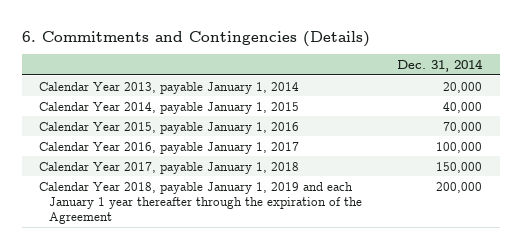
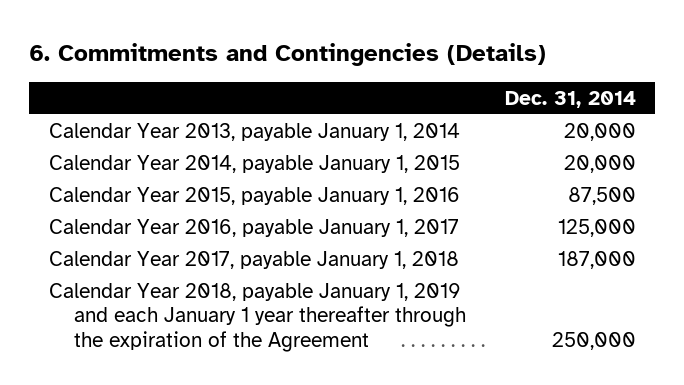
[443,101,483,113] 40,000 -> [563,154,636,173] 20,000
[443,121,483,133] 70,000 -> [567,186,636,205] 87,500
[436,141,483,153] 100,000 -> [557,218,636,237] 125,000
[436,161,483,173] 150,000 -> [557,250,636,269] 187,000
[436,181,483,193] 200,000 -> [551,331,636,350] 250,000

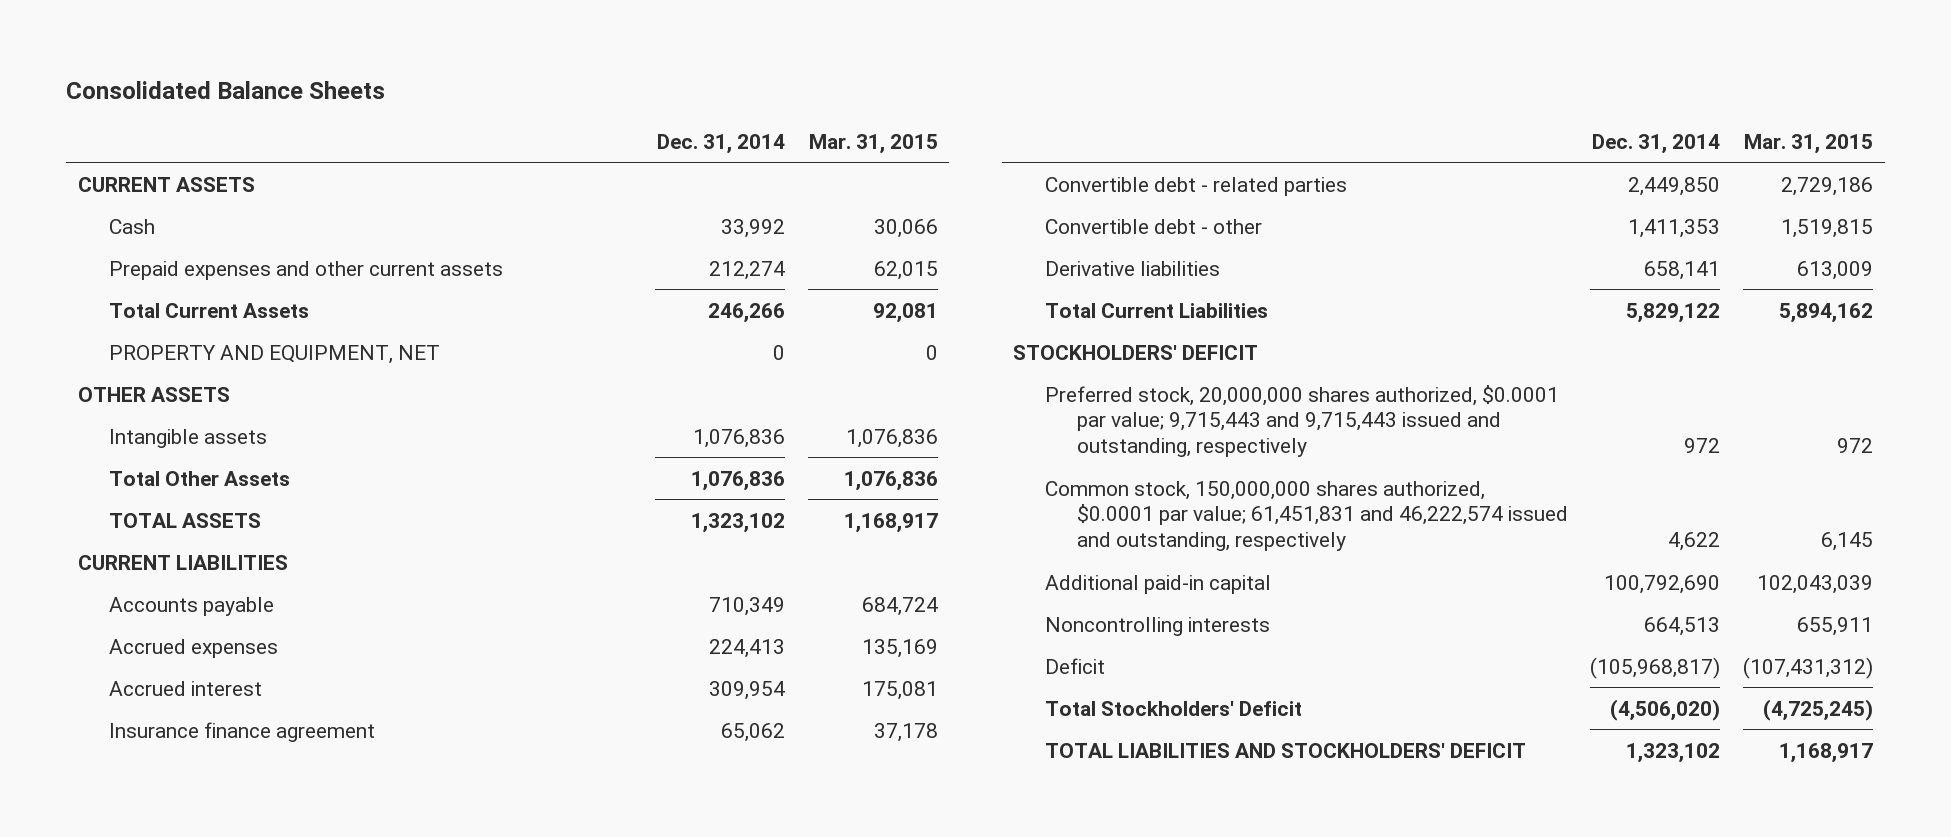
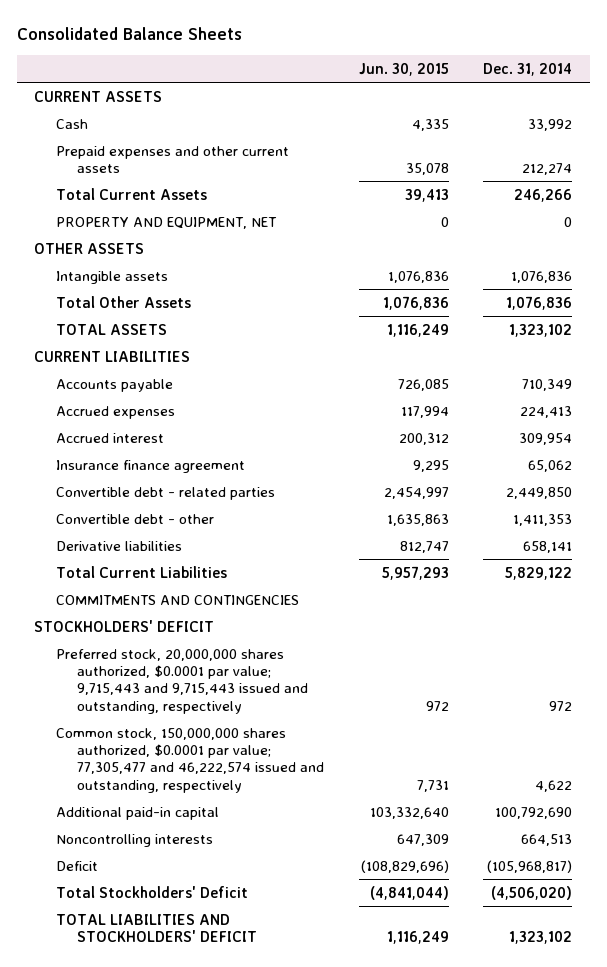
[808,133,938,154] Mar. 31, 2015 -> none
none -> [358,62,449,76] Jun. 30, 2015
none -> [55,594,299,605] COMMITMENTS AND CONTINGENCIES
[1044,480,1568,552] Common stock, 150,000,000 shares authorized, $0.0001 par value; 61,451,831 and 46,222,574 issued and outstanding, respectively -> [55,727,325,793] Common stock, 150,000,000 shares authorized, $0.0001 par value; 77,305,477 and 46,222,574 issued and outstanding, respectively

